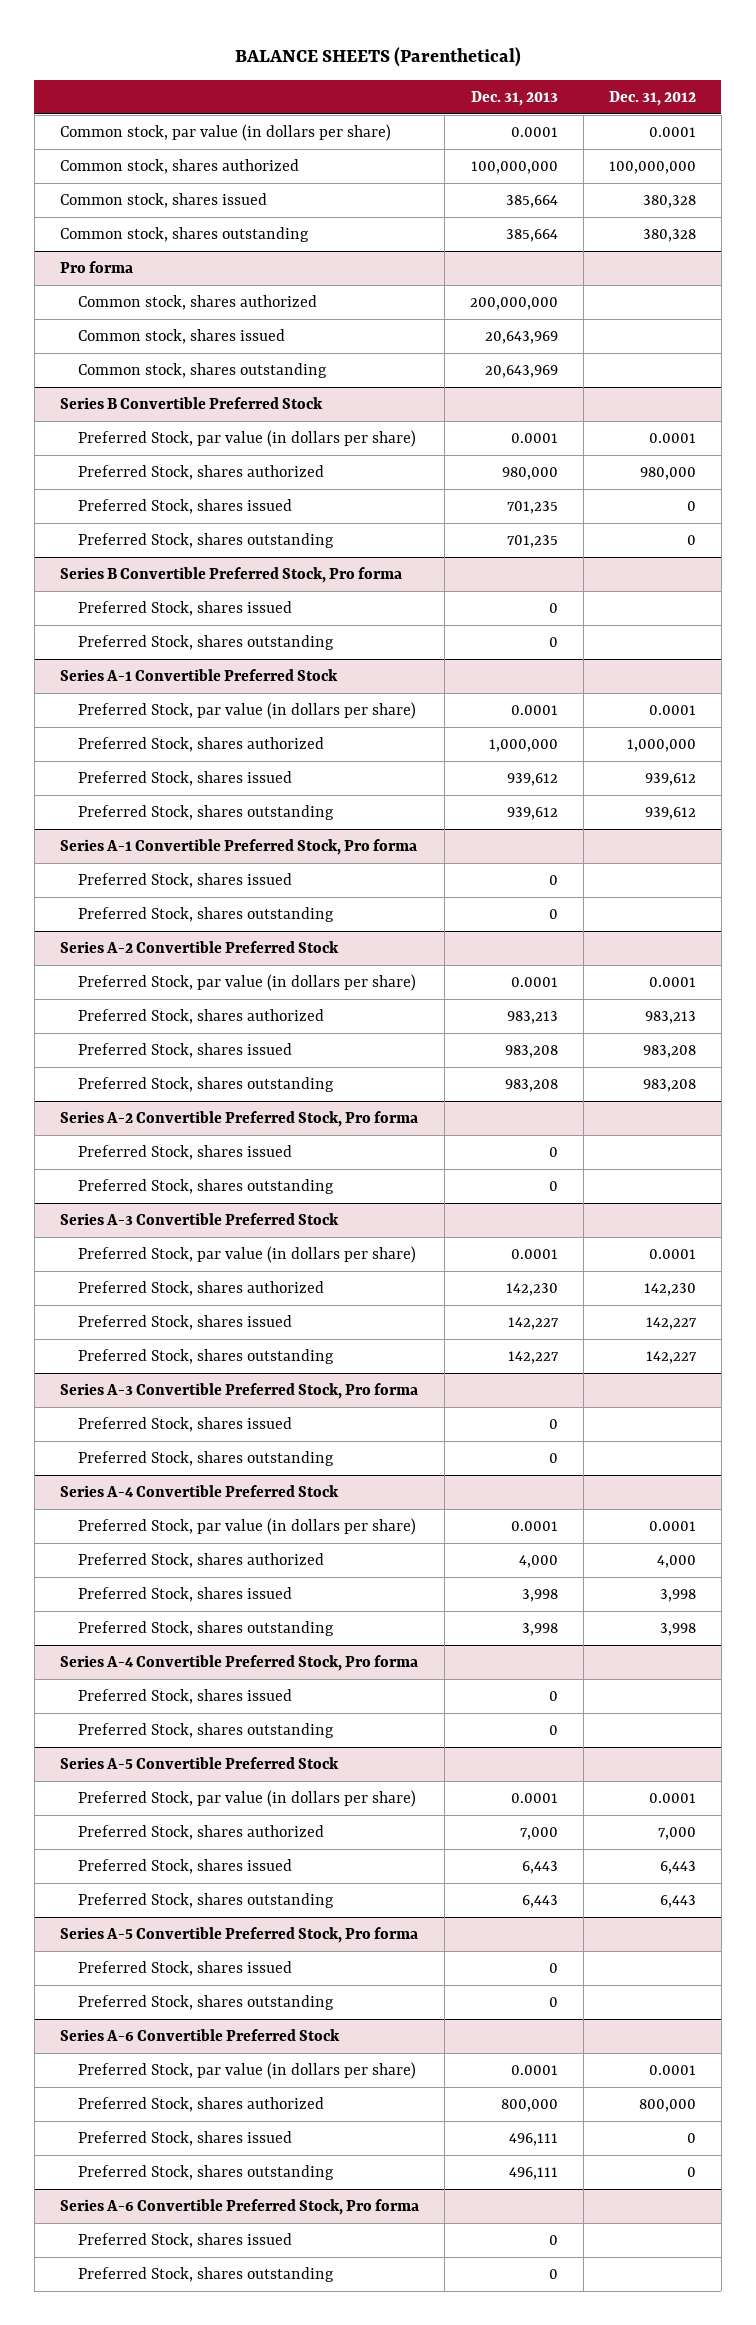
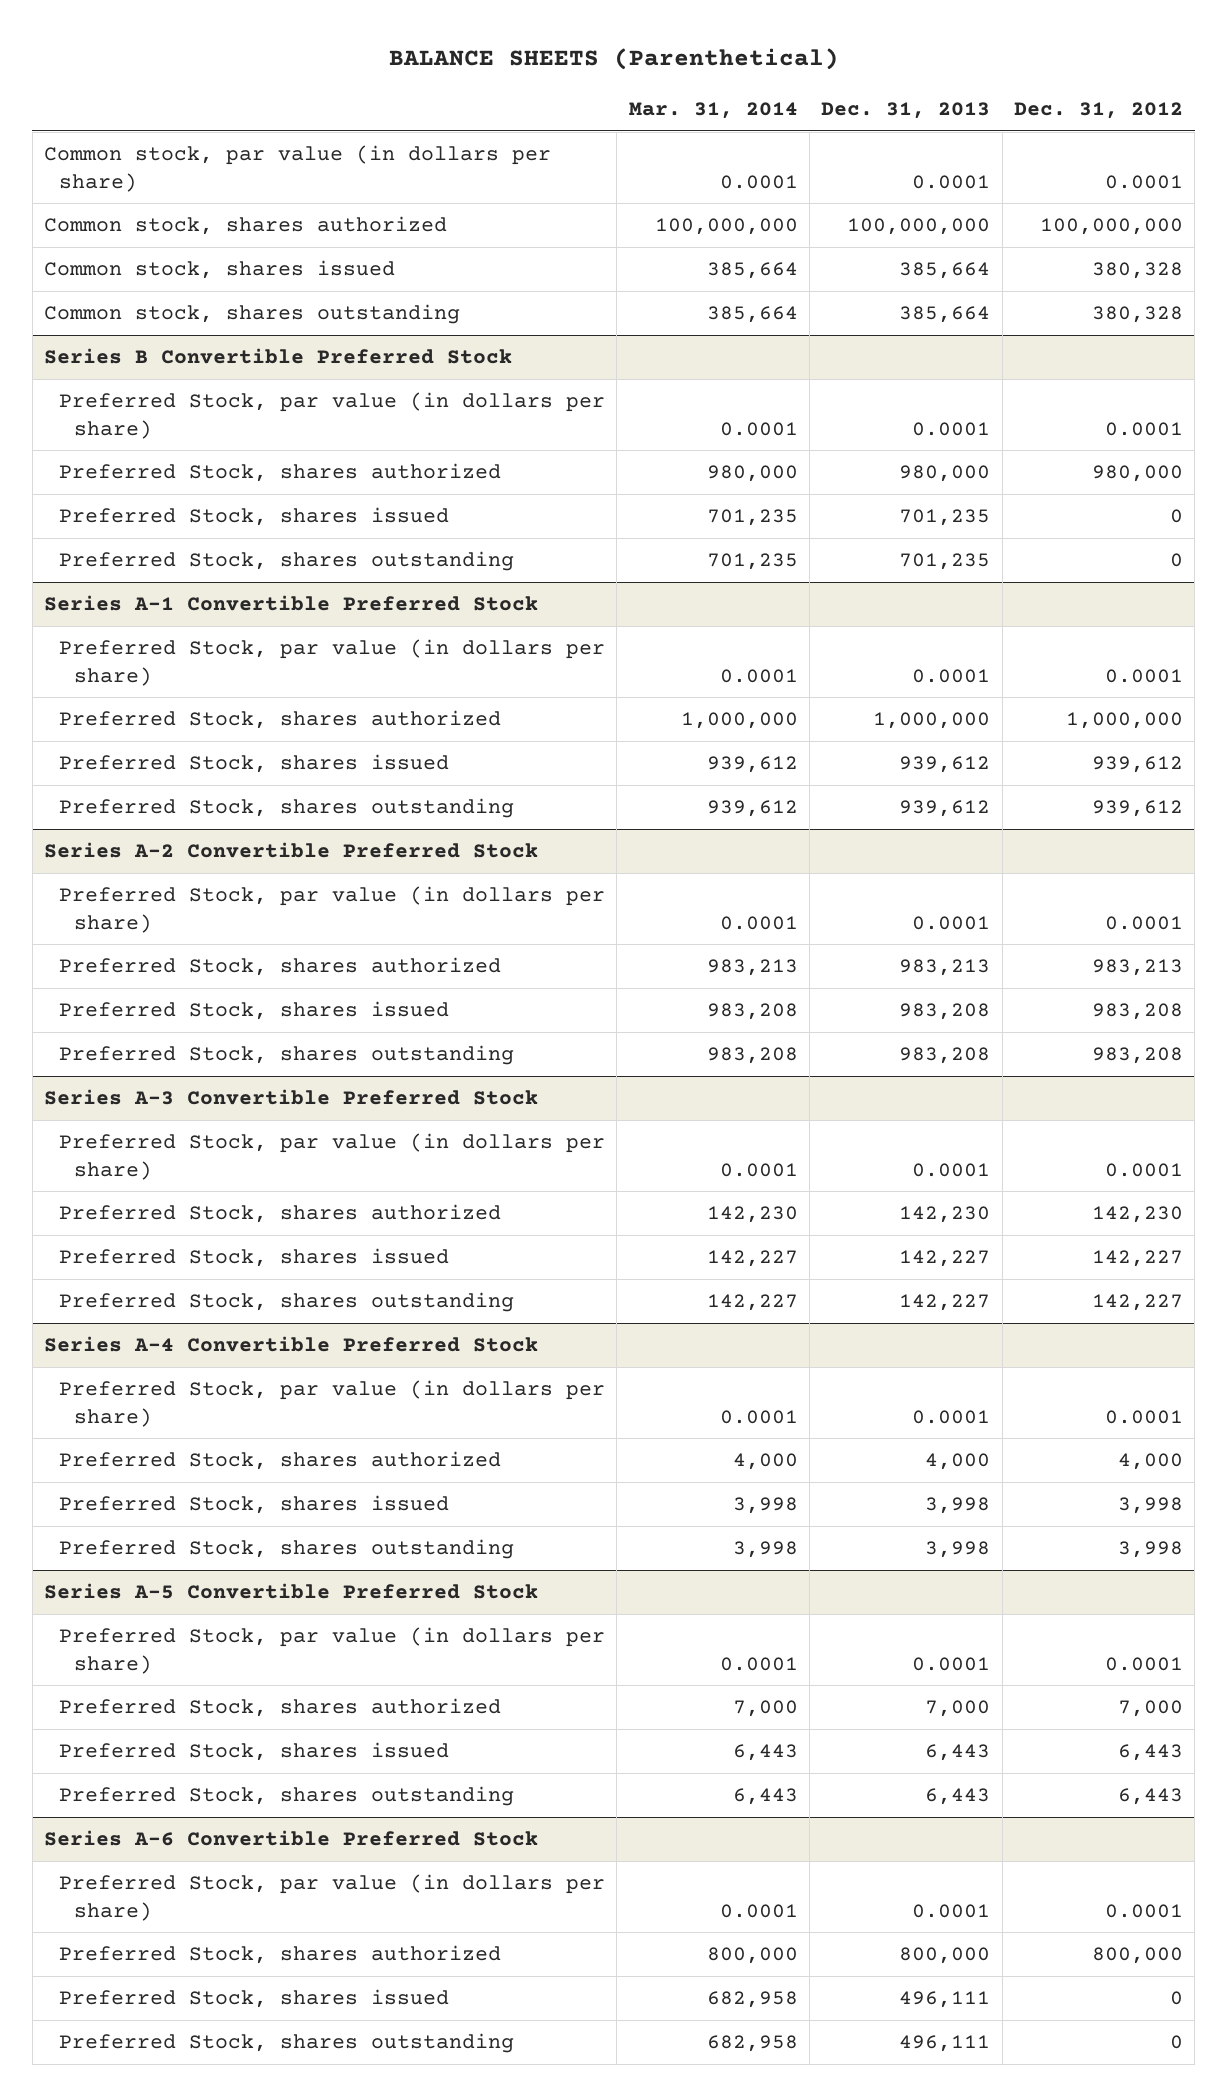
none -> [628,101,798,119] Mar. 31, 2014
[59,260,133,273] Pro forma -> none
[78,294,318,310] Common stock, shares authorized -> none
[78,328,286,344] Common stock, shares issued -> none
[78,362,328,378] Common stock, shares outstanding -> none
[59,566,402,583] Series B Convertible Preferred Stock, Pro forma -> none
[78,600,293,616] Preferred Stock, shares issued -> none
[78,634,335,650] Preferred Stock, shares outstanding -> none
[59,838,417,855] Series A-1 Convertible Preferred Stock, Pro forma -> none
[78,872,293,888] Preferred Stock, shares issued -> none
[78,906,335,922] Preferred Stock, shares outstanding -> none
[59,1110,418,1127] Series A-2 Convertible Preferred Stock, Pro forma -> none
[78,1144,293,1160] Preferred Stock, shares issued -> none
[78,1178,335,1194] Preferred Stock, shares outstanding -> none
[59,1382,418,1399] Series A-3 Convertible Preferred Stock, Pro forma -> none
[78,1416,293,1432] Preferred Stock, shares issued -> none
[78,1450,335,1466] Preferred Stock, shares outstanding -> none
[59,1654,418,1671] Series A-4 Convertible Preferred Stock, Pro forma -> none
[78,1688,293,1704] Preferred Stock, shares issued -> none
[78,1722,335,1738] Preferred Stock, shares outstanding -> none
[59,1926,418,1943] Series A-5 Convertible Preferred Stock, Pro forma -> none
[78,1960,293,1976] Preferred Stock, shares issued -> none
[78,1994,335,2010] Preferred Stock, shares outstanding -> none
[59,2198,419,2215] Series A-6 Convertible Preferred Stock, Pro forma -> none
[78,2232,293,2248] Preferred Stock, shares issued -> none
[78,2266,335,2282] Preferred Stock, shares outstanding -> none

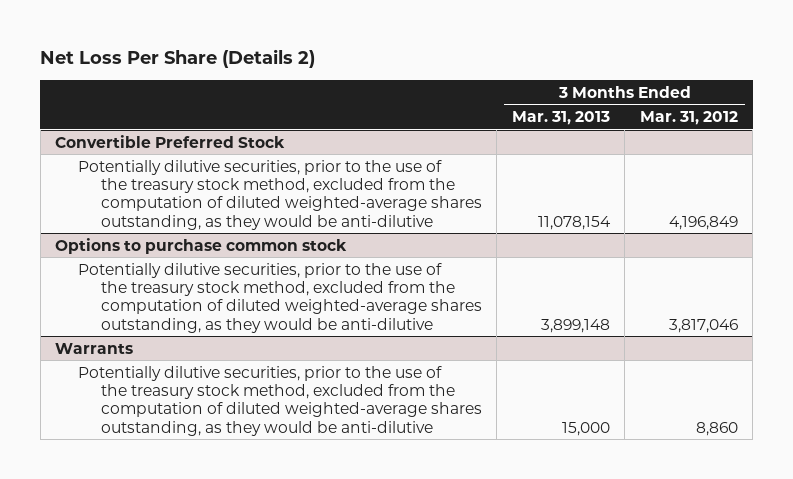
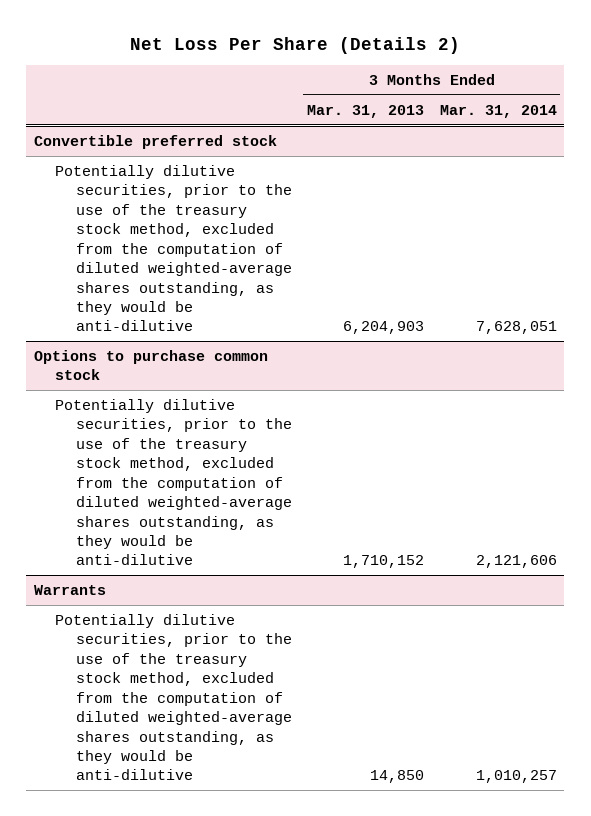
[639,110,738,125] Mar. 31, 2012 -> none
none -> [439,104,557,118] Mar. 31, 2014
[55,134,286,148] Convertible Preferred Stock -> [34,134,278,149] Convertible preferred stock
[537,215,611,230] 11,078,154 -> [343,321,425,335] 6,204,903
[540,318,610,333] 3,899,148 -> [343,555,425,569] 1,710,152
[561,421,610,436] 15,000 -> [370,770,425,784] 14,850

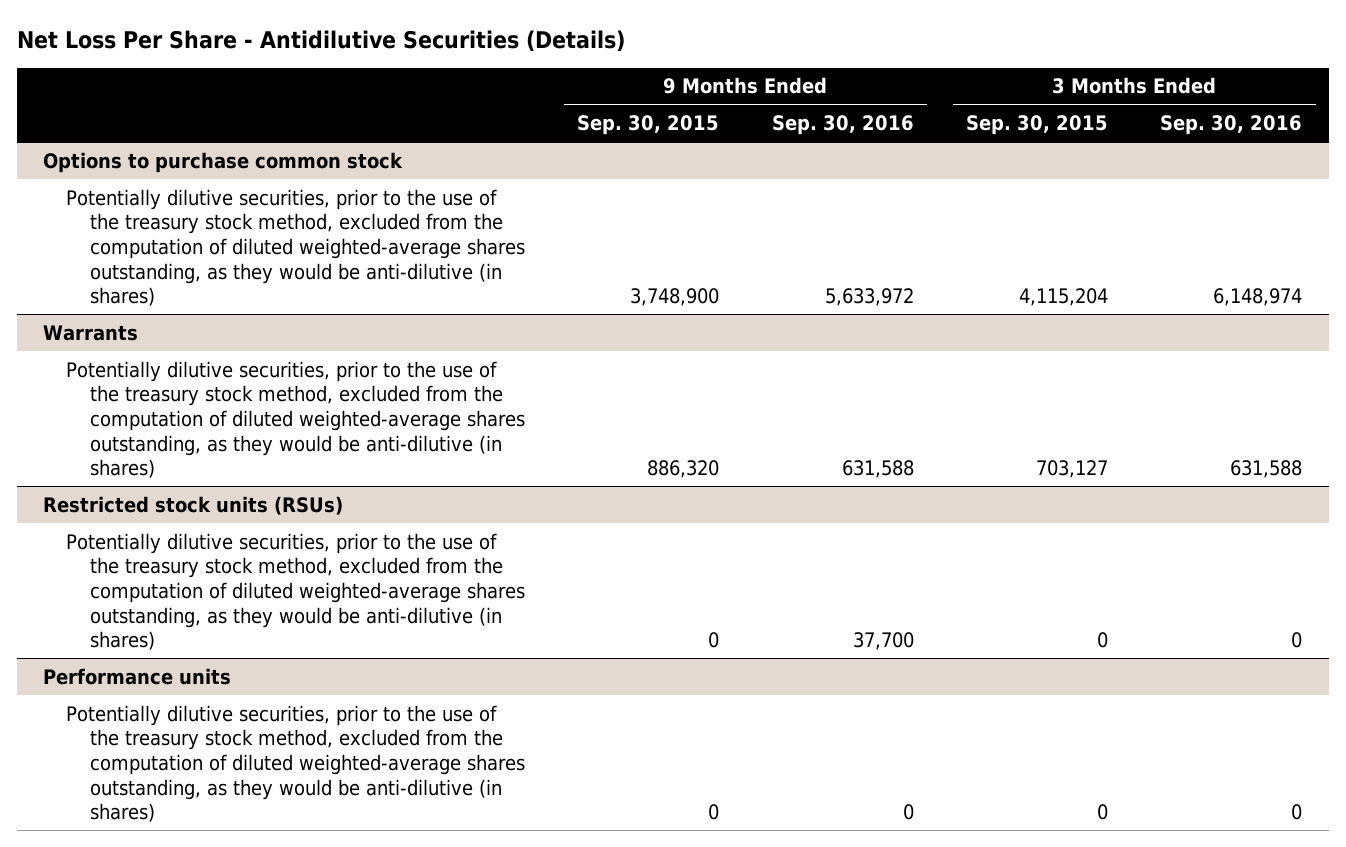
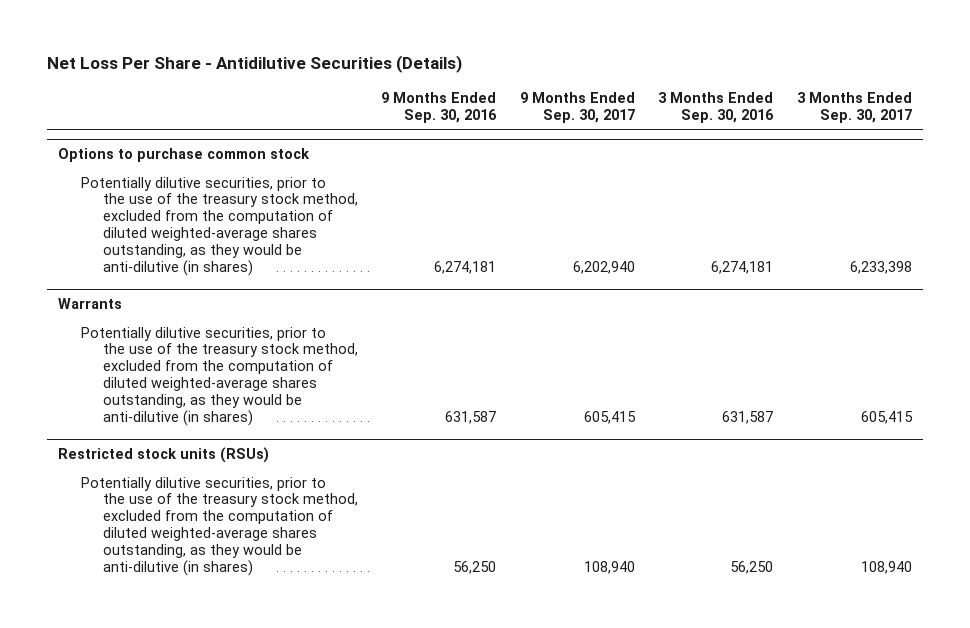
[577,115,720,136] Sep. 30, 2015 -> none
[966,115,1109,136] Sep. 30, 2015 -> none
none -> [519,92,635,124] 9 Months Ended Sep. 30, 2017
none -> [796,92,912,124] 3 Months Ended Sep. 30, 2017
[824,288,914,307] 5,633,972 -> [434,261,497,275] 6,274,181
[1213,288,1303,307] 6,148,974 -> [711,261,774,275] 6,274,181
[841,460,914,479] 631,588 -> [445,411,497,425] 631,587
[1230,460,1303,479] 631,588 -> [722,411,774,425] 631,587
[43,667,232,685] Performance units -> none
[66,704,525,823] Potentially dilutive securities, prior to the use of the treasury stock method, excluded from the computation of diluted weighted-average shares outstanding, as they would be anti-dilutive (in shares) -> none
[852,632,914,651] 37,700 -> [453,561,497,575] 56,250
[1291,632,1303,649] 0 -> [730,561,774,575] 56,250

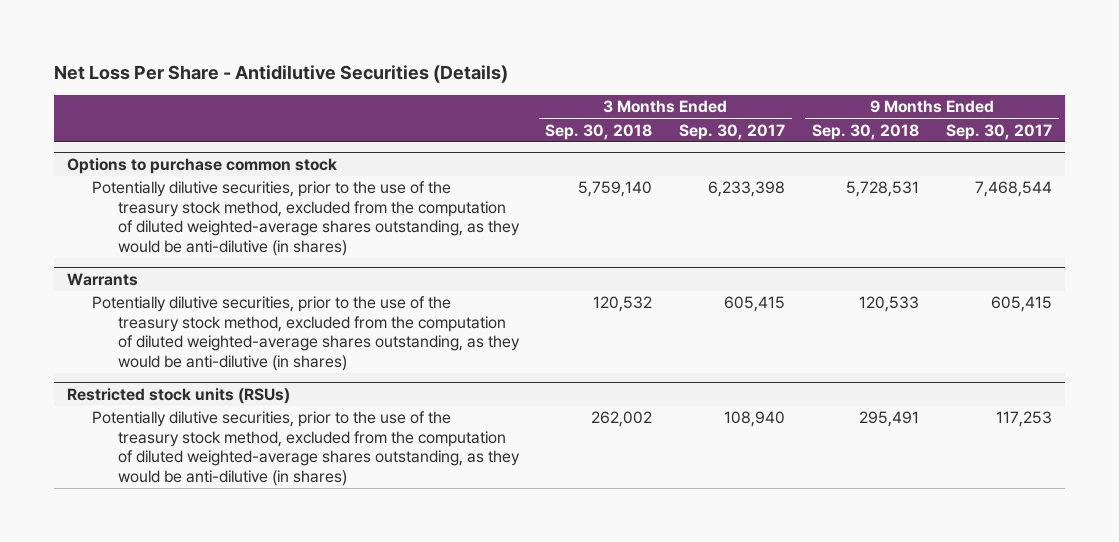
[381,92,498,124] 9 Months Ended Sep. 30, 2016 -> none
[658,92,775,124] 3 Months Ended Sep. 30, 2016 -> none
none -> [545,123,653,140] Sep. 30, 2018
none -> [812,123,920,140] Sep. 30, 2018
[572,261,635,275] 6,202,940 -> [974,181,1052,198] 7,468,544
[583,561,635,575] 108,940 -> [995,411,1052,428] 117,253

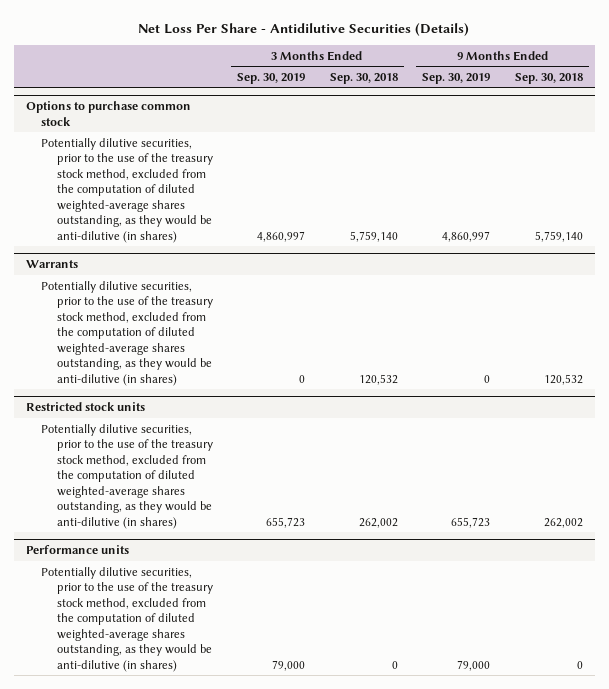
[679,123,786,140] Sep. 30, 2017 -> none
[945,123,1052,140] Sep. 30, 2017 -> none
none -> [237,72,306,84] Sep. 30, 2019
none -> [422,72,491,84] Sep. 30, 2019
[846,181,920,198] 5,728,531 -> [534,230,583,242] 5,759,140
[859,296,920,313] 120,533 -> [543,373,583,385] 120,532
[67,388,291,405] Restricted stock units (RSUs) -> [25,402,145,412] Restricted stock units
[859,411,920,428] 295,491 -> [543,517,583,528] 262,002
none -> [25,545,129,555] Performance units
none -> [41,566,213,672] Potentially dilutive securities, prior to the use of the treasury stock method, excluded from the computation of diluted weighted-average shares outstanding, as they would be anti-dilutive (in shares)

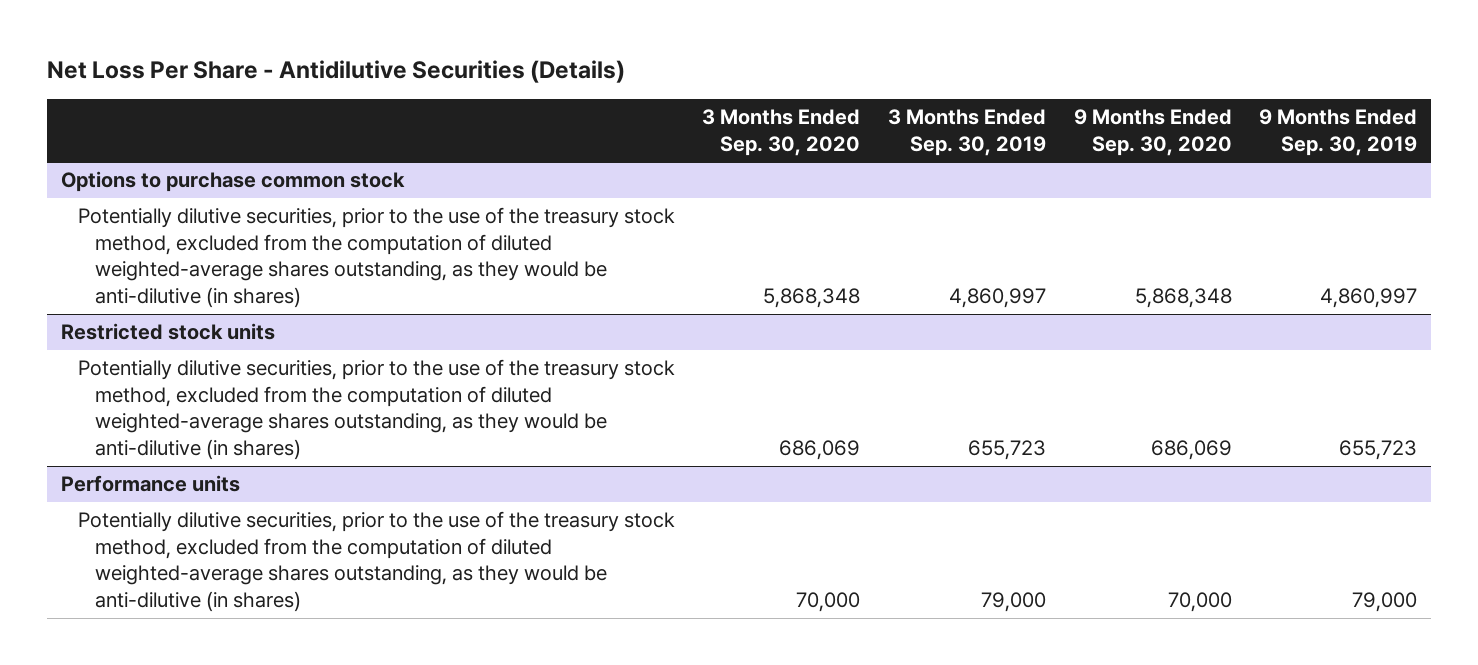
[329,72,398,84] Sep. 30, 2018 -> none
[514,72,583,84] Sep. 30, 2018 -> none
none -> [702,109,861,156] 3 Months Ended Sep. 30, 2020
none -> [1073,109,1232,156] 9 Months Ended Sep. 30, 2020
[25,260,78,269] Warrants -> none
[41,280,213,386] Potentially dilutive securities, prior to the use of the treasury stock method, excluded from the computation of diluted weighted-average shares outstanding, as they would be anti-dilutive (in shares) -> none

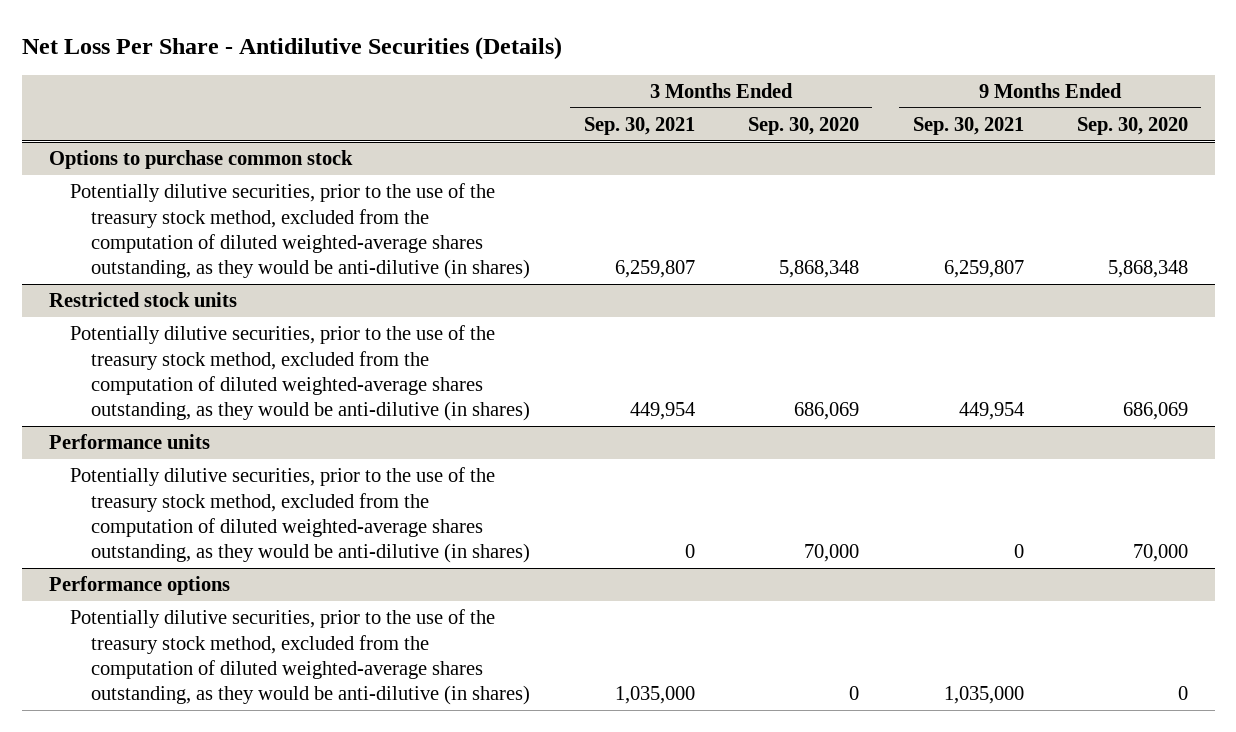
[888,109,1047,156] 3 Months Ended Sep. 30, 2019 -> none
[1259,109,1418,156] 9 Months Ended Sep. 30, 2019 -> none
none -> [583,116,695,135] Sep. 30, 2021
none -> [912,116,1024,135] Sep. 30, 2021
none -> [48,576,230,596] Performance options
none -> [69,609,531,706] Potentially dilutive securities, prior to the use of the treasury stock method, excluded from the computation of diluted weighted-average shares outstanding, as they would be anti-dilutive (in shares)

